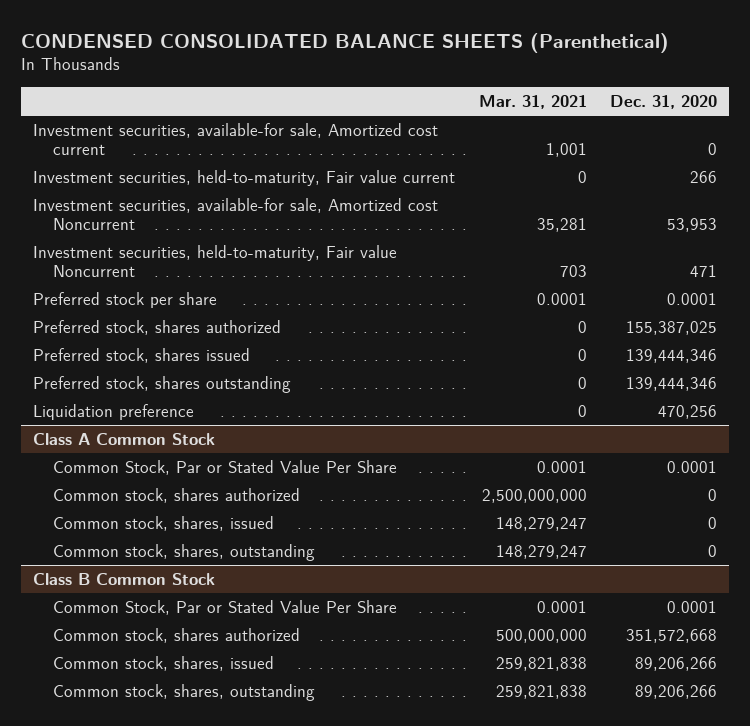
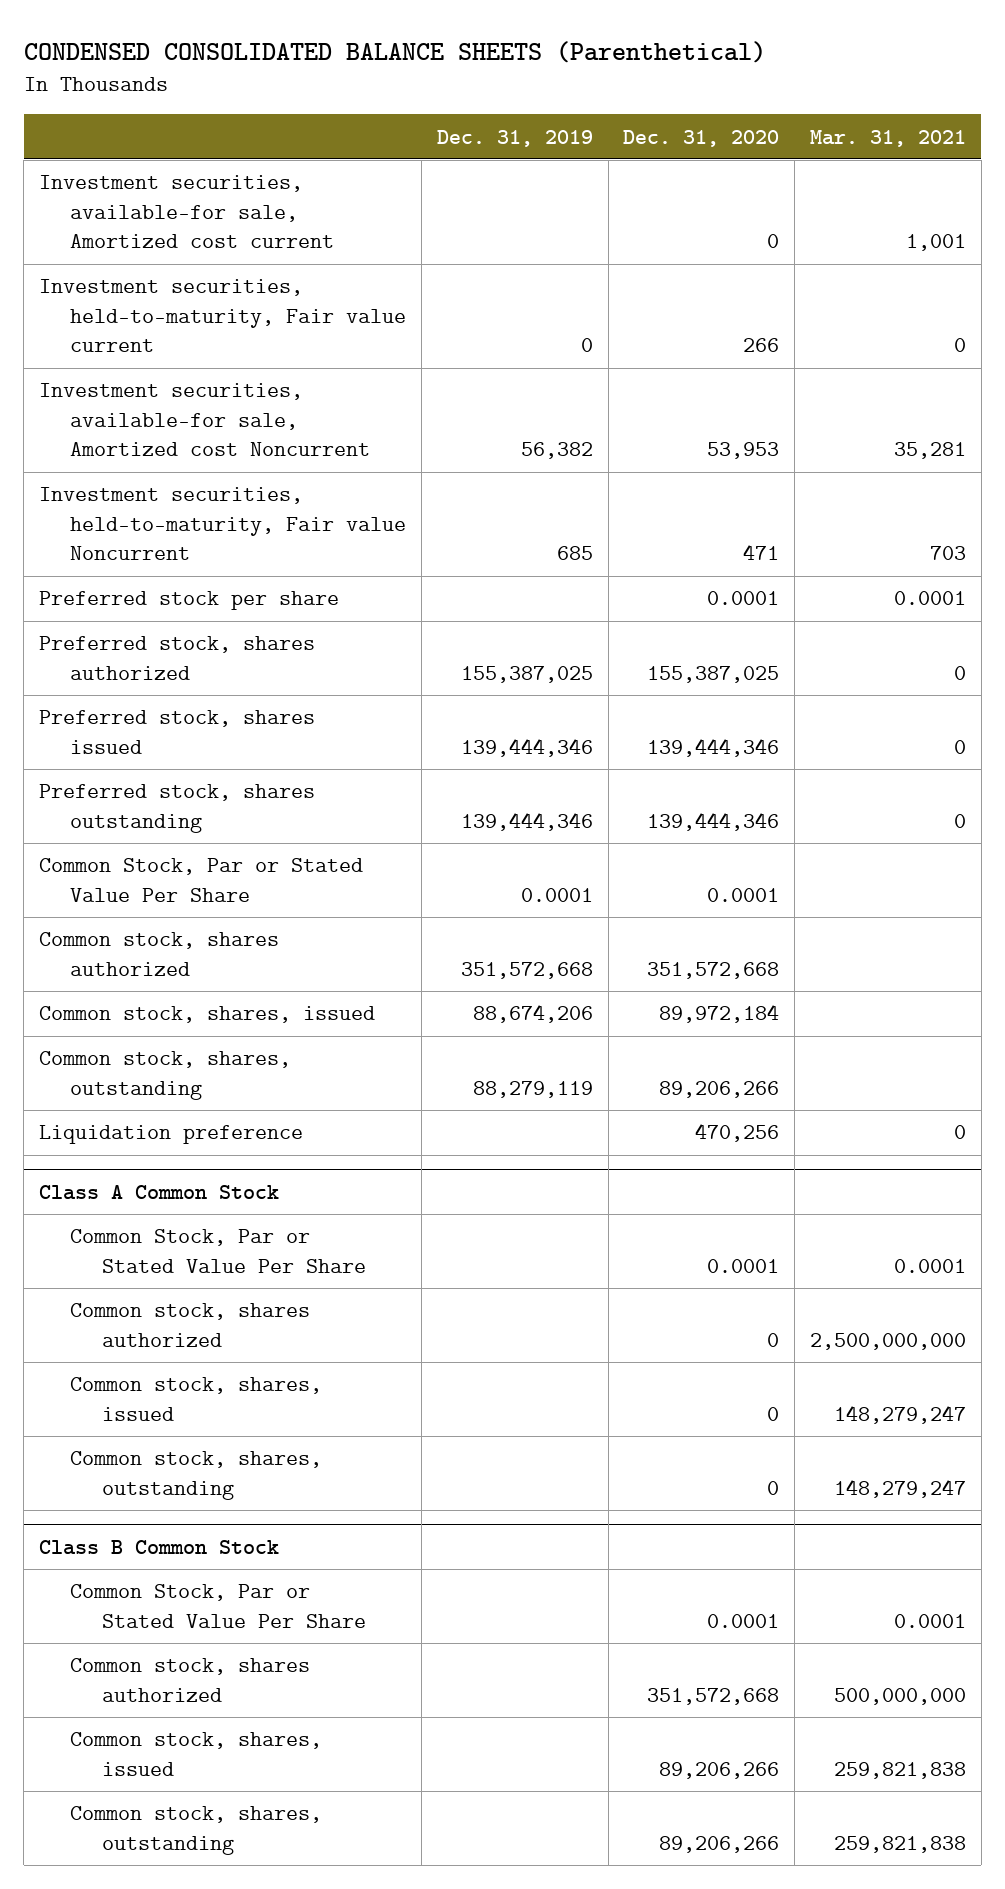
none -> [436,129,593,147] Dec. 31, 2019
none -> [38,858,363,902] Common Stock, Par or Stated Value Per Share
none -> [38,932,279,976] Common stock, shares authorized
none -> [38,1006,375,1024] Common stock, shares, issued
none -> [38,1051,291,1100] Common stock, shares, outstanding

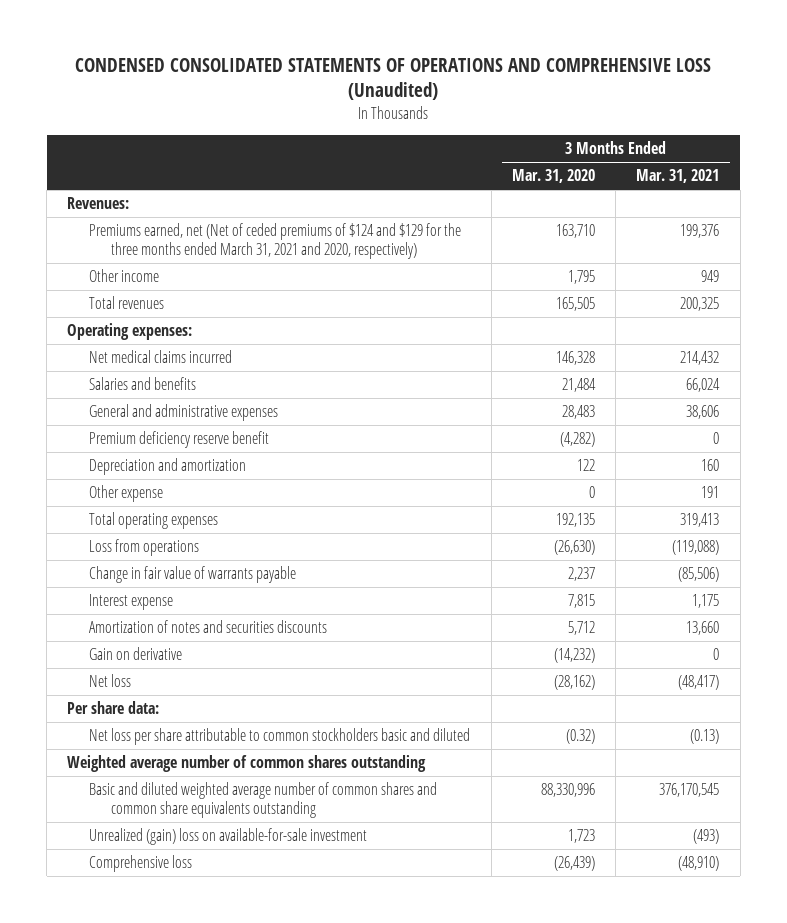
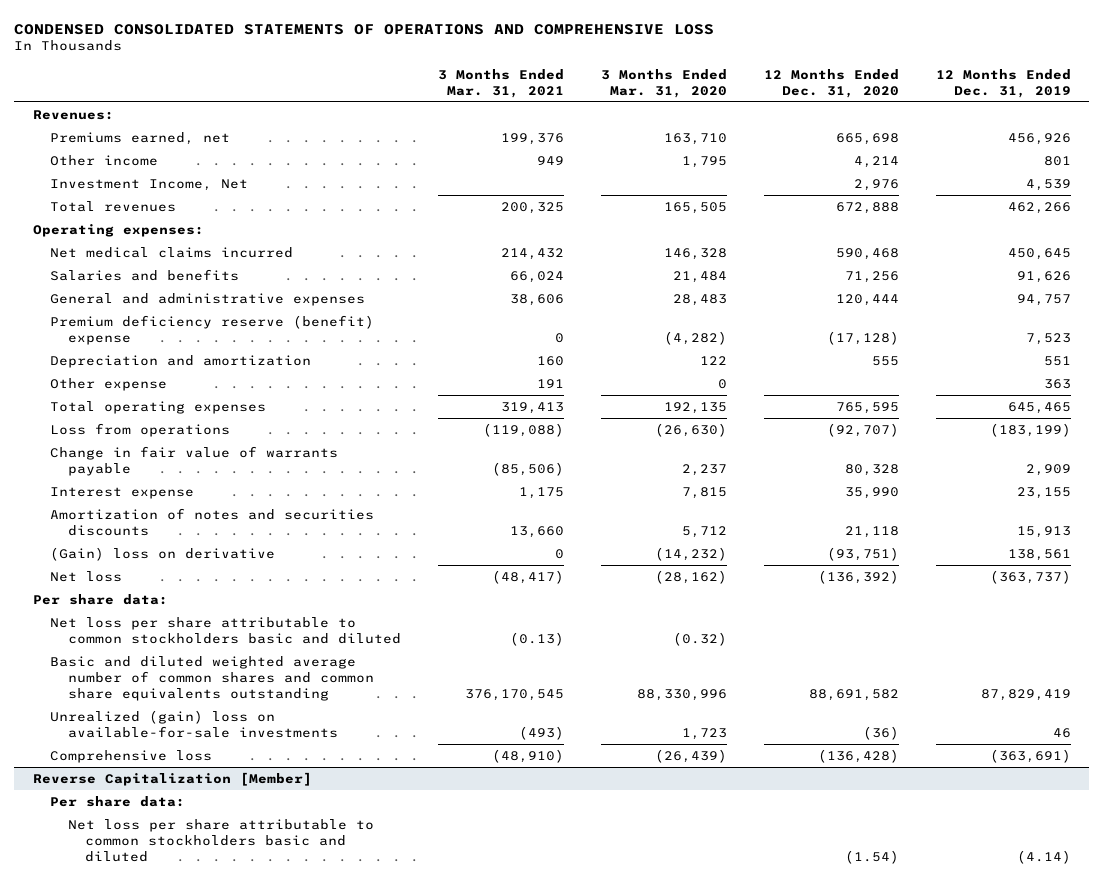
[75,57,712,100] CONDENSED CONSOLIDATED STATEMENTS OF OPERATIONS AND COMPREHENSIVE LOSS (Unaudited) -> [14,23,715,35] CONDENSED CONSOLIDATED STATEMENTS OF OPERATIONS AND COMPREHENSIVE LOSS
none -> [763,68,899,98] 12 Months Ended Dec. 31, 2020
none -> [935,68,1071,98] 12 Months Ended Dec. 31, 2019
[89,223,462,259] Premiums earned, net (Net of ceded premiums of $124 and $129 for the three months ended March 31, 2021 and 2020, respectively) -> [50,131,231,145] Premiums earned, net
none -> [50,178,249,191] Investment Income, Net
[89,431,270,449] Premium deficiency reserve benefit -> [50,314,375,345] Premium deficiency reserve (benefit) expense
[89,647,183,661] Gain on derivative -> [50,546,276,561] (Gain) loss on derivative
[67,755,427,773] Weighted average number of common shares outstanding -> none
[89,828,368,846] Unrealized (gain) loss on available-for-sale investment -> [50,709,338,738] Unrealized (gain) loss on available-for-sale investments
none -> [32,771,312,786] Reverse Capitalization [Member]
none -> [50,795,186,807] Per share data:
none -> [67,818,374,862] Net loss per share attributable to common stockholders basic and diluted

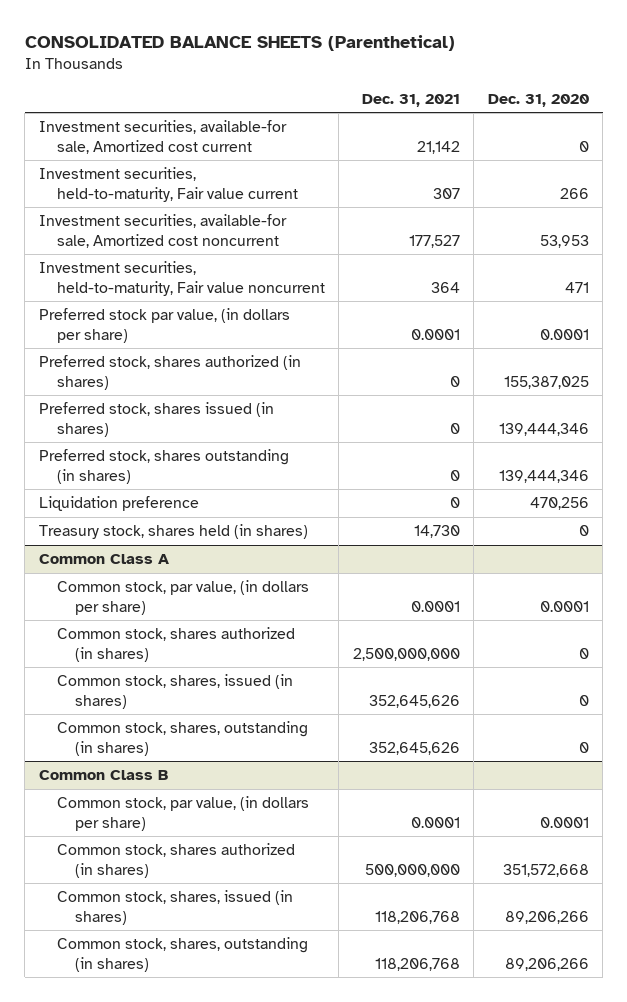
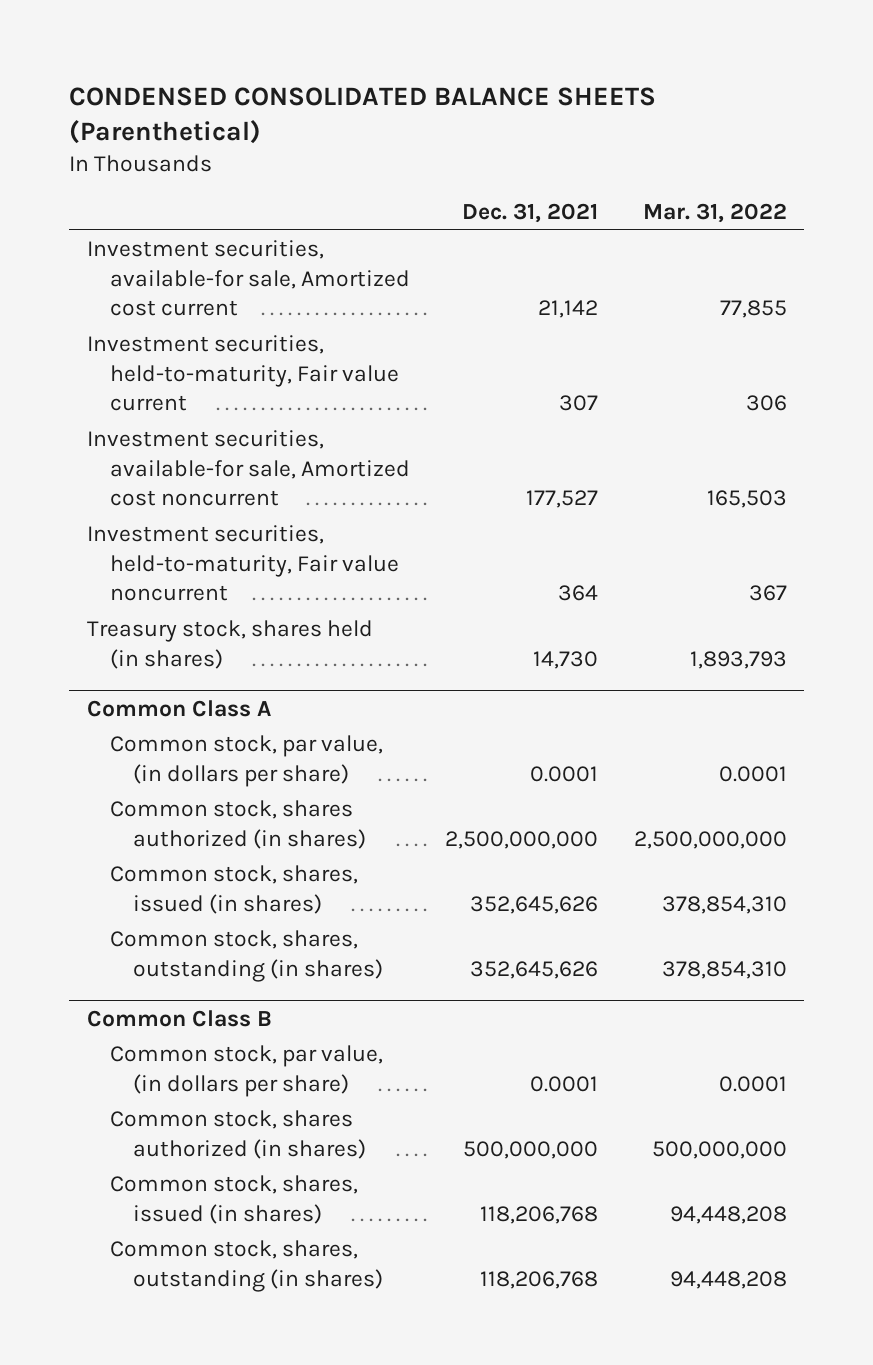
[24,35,455,52] CONSOLIDATED BALANCE SHEETS (Parenthetical) -> [68,86,656,145] CONDENSED CONSOLIDATED BALANCE SHEETS (Parenthetical)
[487,93,589,107] Dec. 31, 2020 -> none
none -> [642,203,787,224] Mar. 31, 2022
[38,308,290,343] Preferred stock par value, (in dollars per share) -> none
[38,355,301,390] Preferred stock, shares authorized (in shares) -> none
[38,402,274,437] Preferred stock, shares issued (in shares) -> none
[38,449,289,484] Preferred stock, shares outstanding (in shares) -> none
[38,496,199,512] Liquidation preference -> none

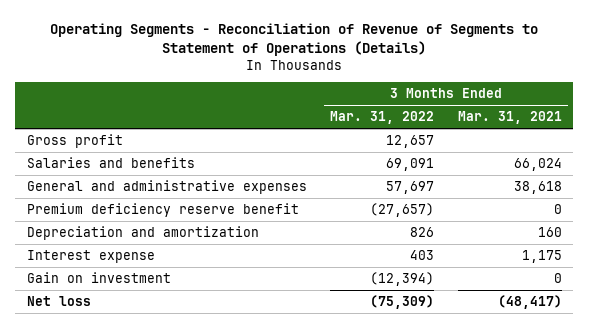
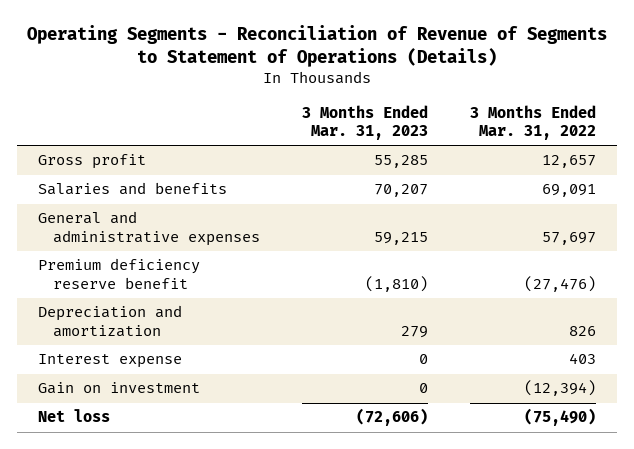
[457,111,562,125] Mar. 31, 2021 -> none
none -> [301,104,428,140] 3 Months Ended Mar. 31, 2023
[370,202,435,217] (27,657) -> [523,275,596,292] (27,476)
[370,294,435,309] (75,309) -> [523,408,596,427] (75,490)

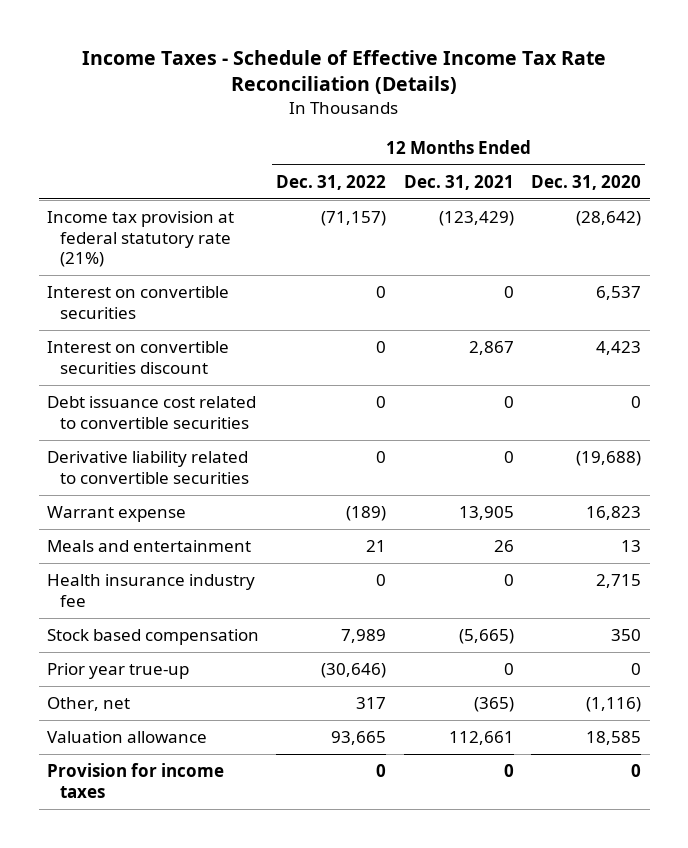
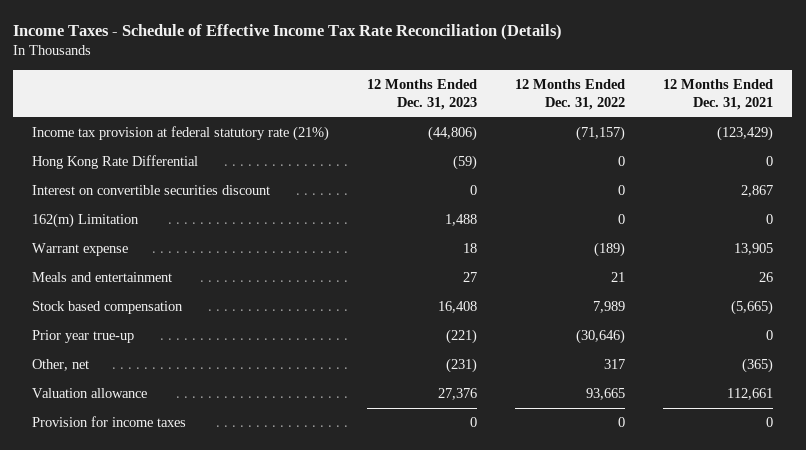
[530,175,641,191] Dec. 31, 2020 -> none
none -> [367,78,478,110] 12 Months Ended Dec. 31, 2023
[47,286,230,319] Interest on convertible securities -> none
none -> [32,155,199,170] Hong Kong Rate Differential
[47,396,257,429] Debt issuance cost related to convertible securities -> none
[47,451,249,484] Derivative liability related to convertible securities -> none
none -> [32,213,140,229] 162(m) Limitation
[47,574,256,607] Health insurance industry fee -> none

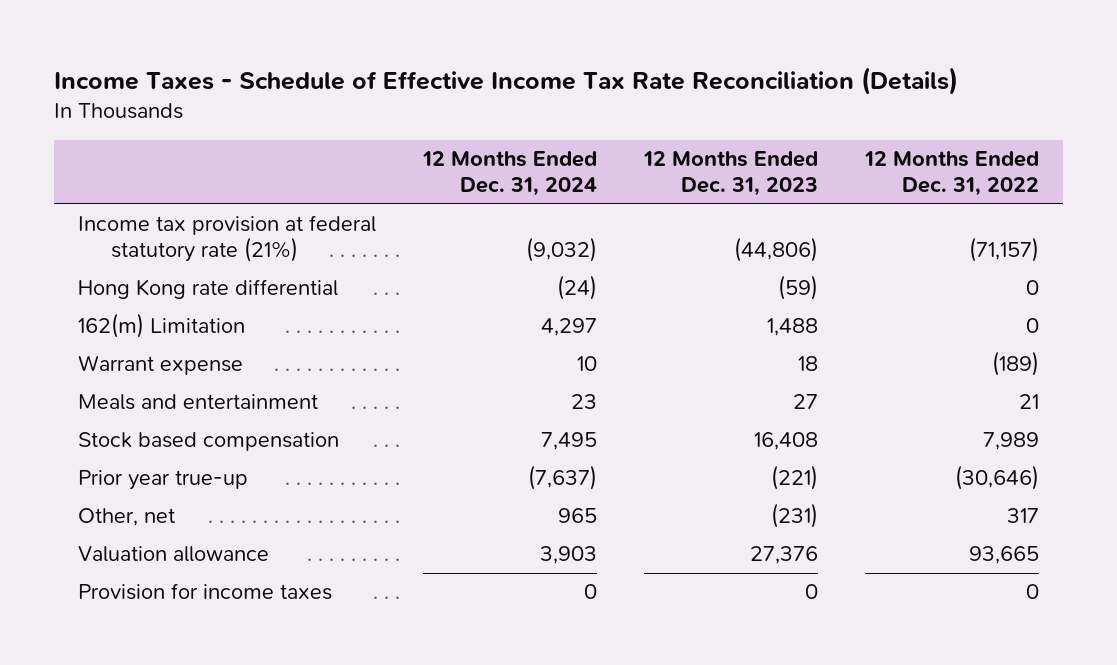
[663,78,774,110] 12 Months Ended Dec. 31, 2021 -> none
none -> [422,151,598,197] 12 Months Ended Dec. 31, 2024
[32,185,271,196] Interest on convertible securities discount -> none
[32,155,199,170] Hong Kong Rate Differential -> [78,279,339,300] Hong Kong rate differential

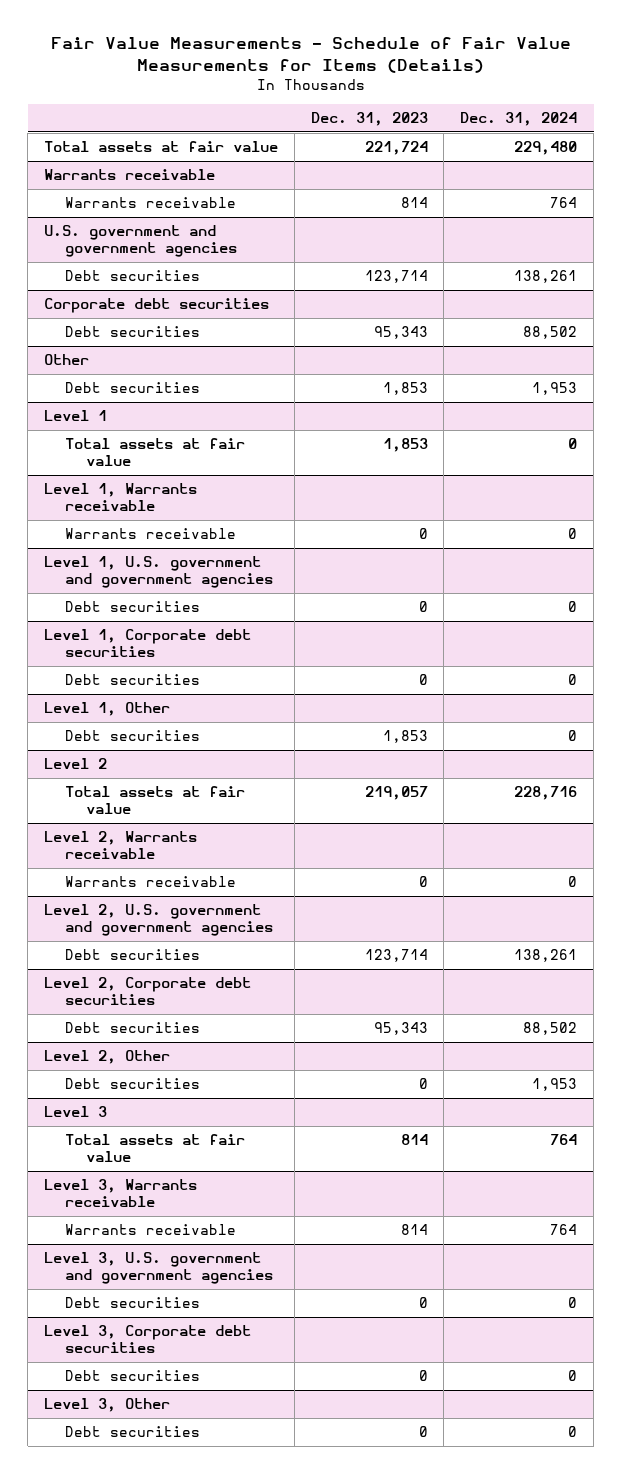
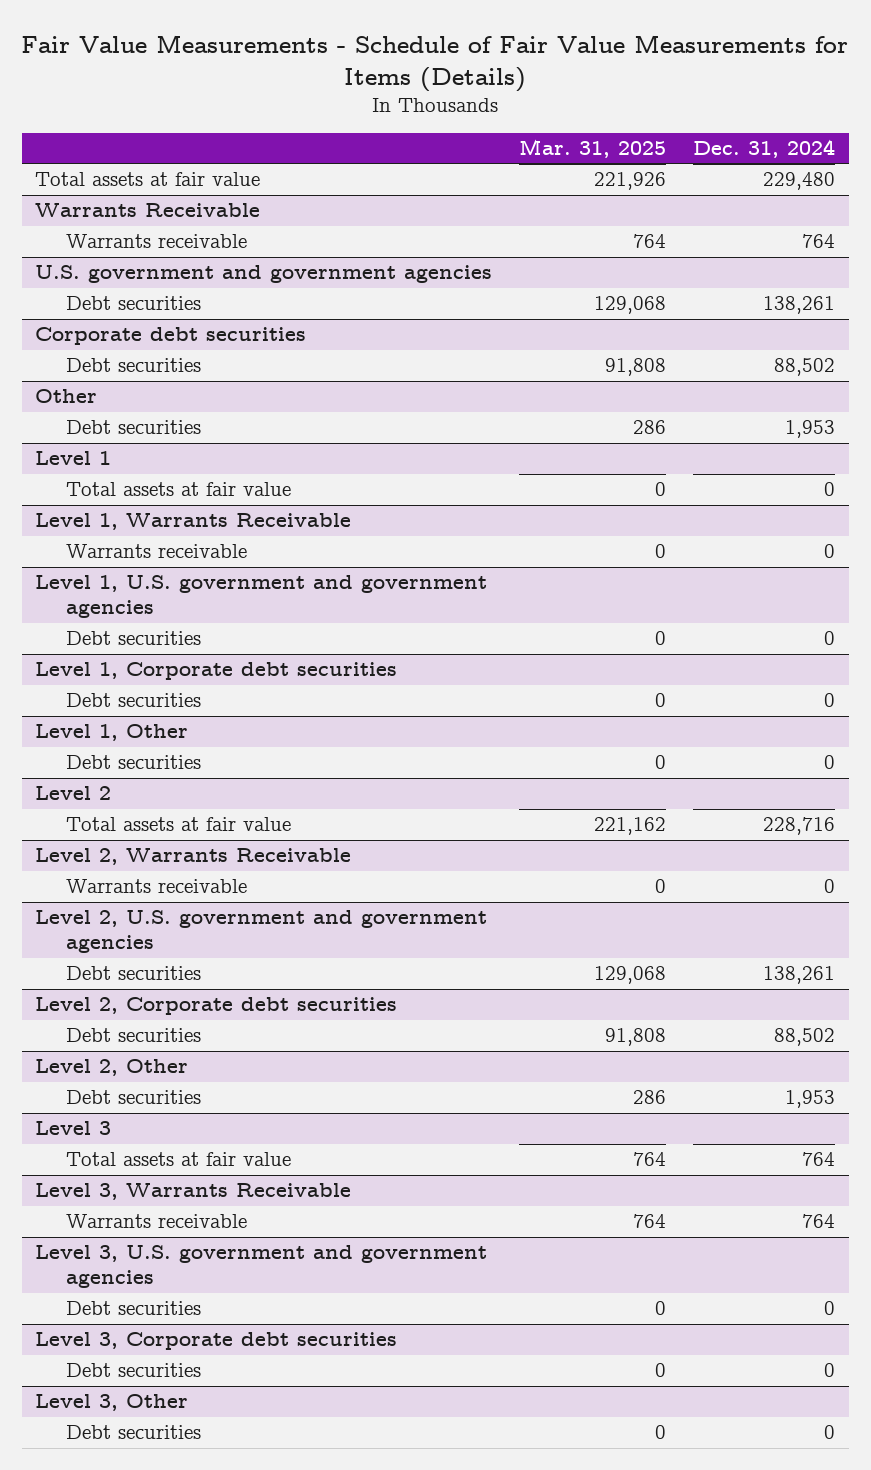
[310,112,428,127] Dec. 31, 2023 -> none
none -> [519,139,667,159] Mar. 31, 2025
[43,169,215,181] Warrants receivable -> [35,203,261,218] Warrants Receivable
[43,483,197,512] Level 1, Warrants receivable -> [35,513,352,531] Level 1, Warrants Receivable
[43,831,197,860] Level 2, Warrants receivable -> [35,848,352,866] Level 2, Warrants Receivable
[43,1179,197,1208] Level 3, Warrants receivable -> [35,1183,352,1201] Level 3, Warrants Receivable

